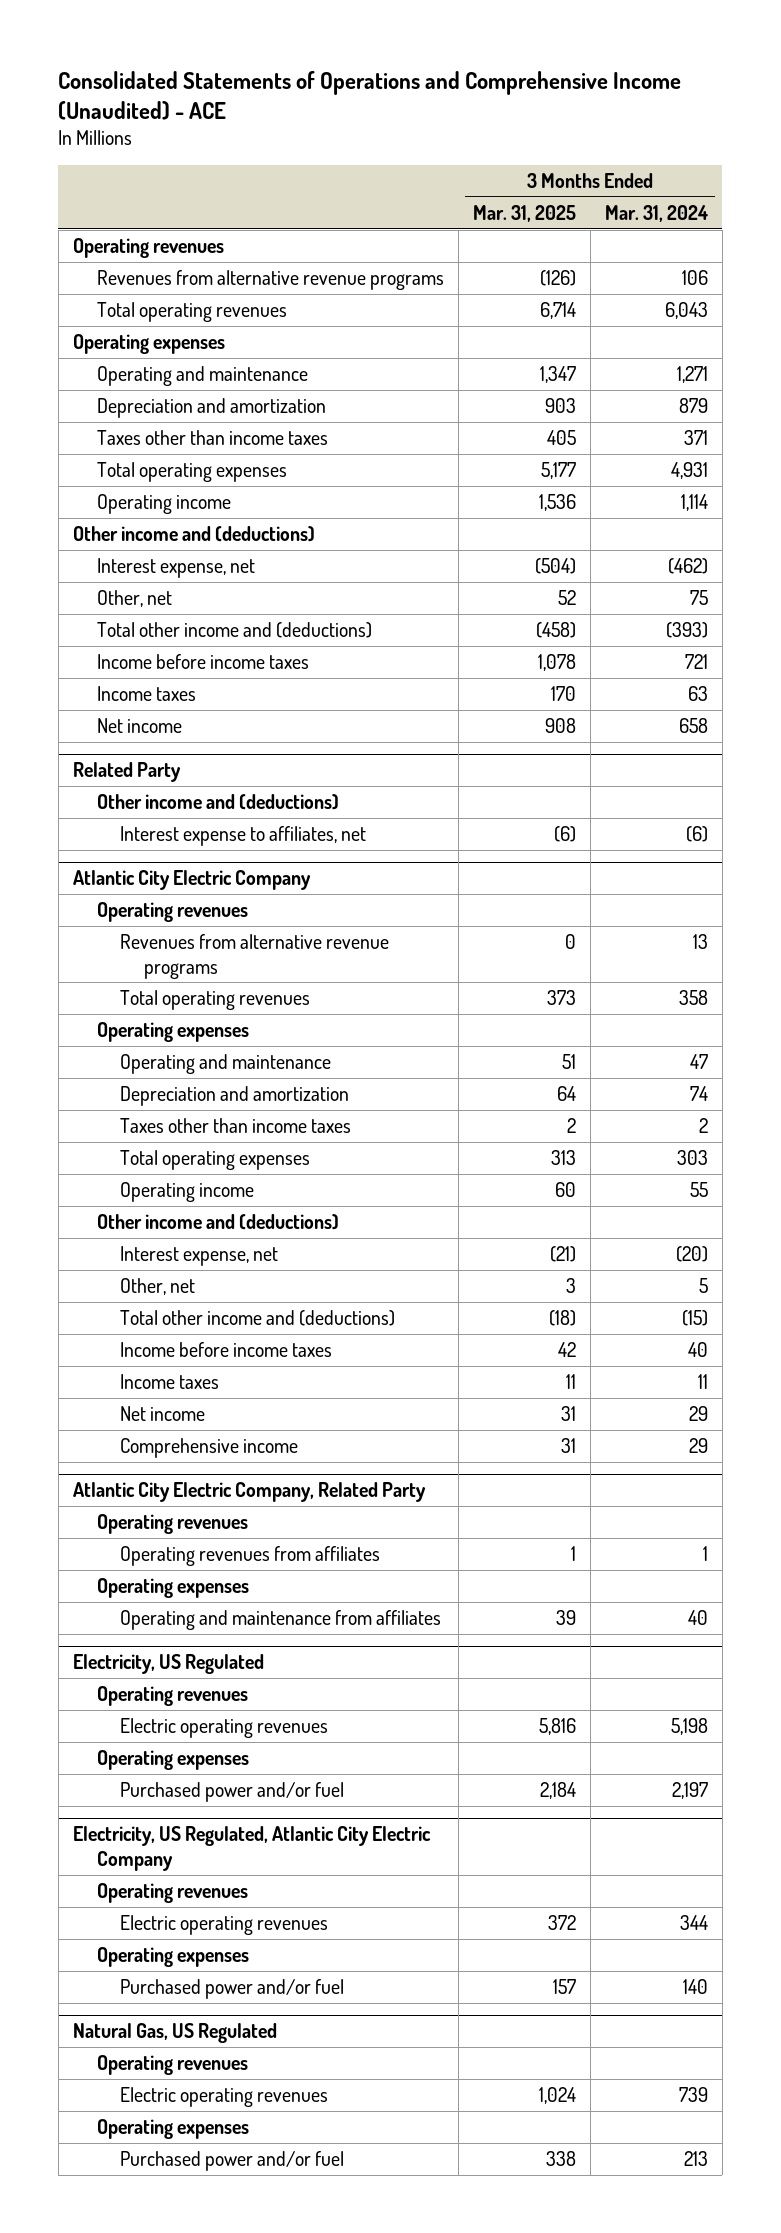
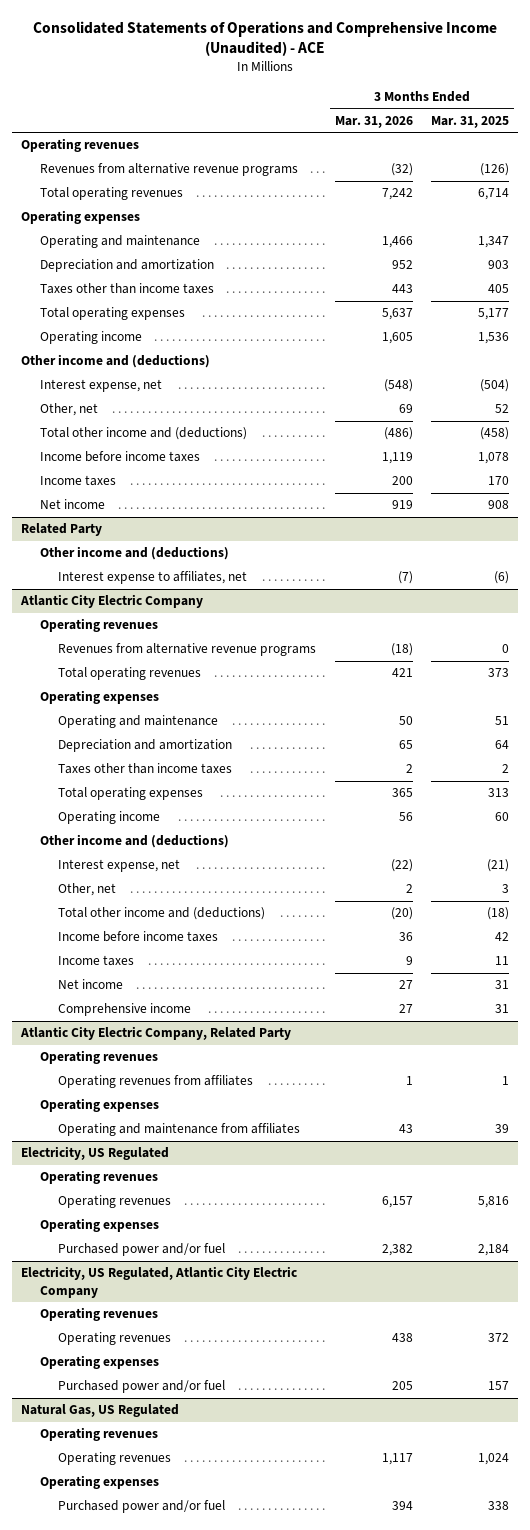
[604,205,708,223] Mar. 31, 2024 -> none
none -> [334,116,413,129] Mar. 31, 2026
[120,1718,329,1739] Electric operating revenues -> [58,1195,172,1209] Operating revenues
[120,1915,329,1936] Electric operating revenues -> [58,1332,172,1346] Operating revenues
[120,2087,329,2108] Electric operating revenues -> [58,1452,172,1466] Operating revenues

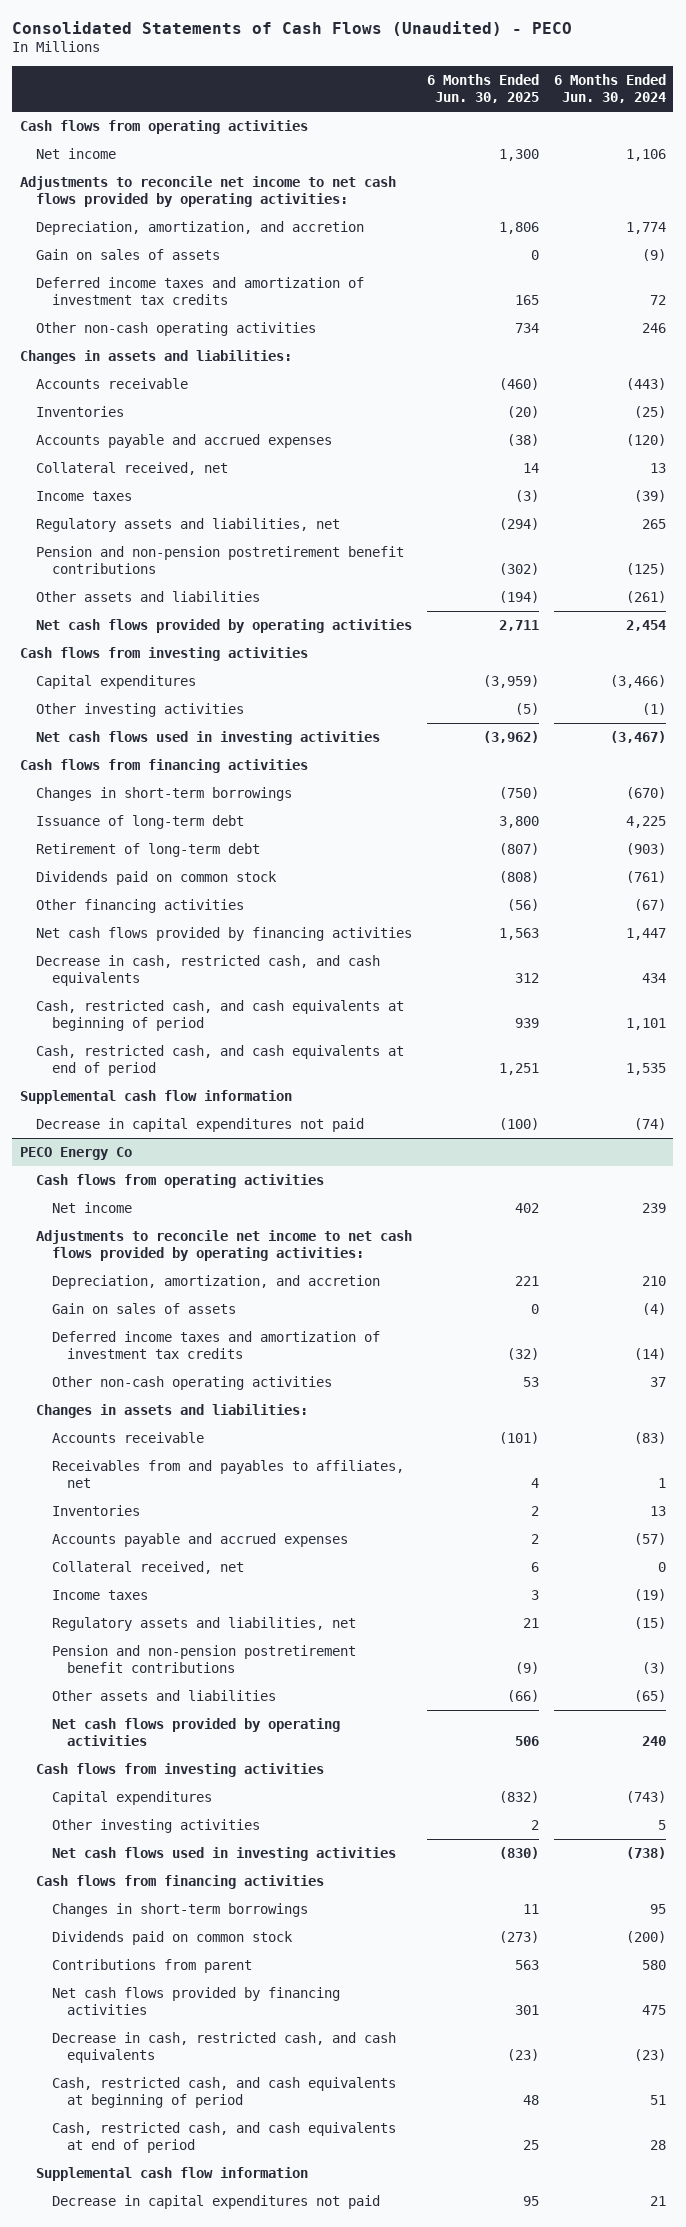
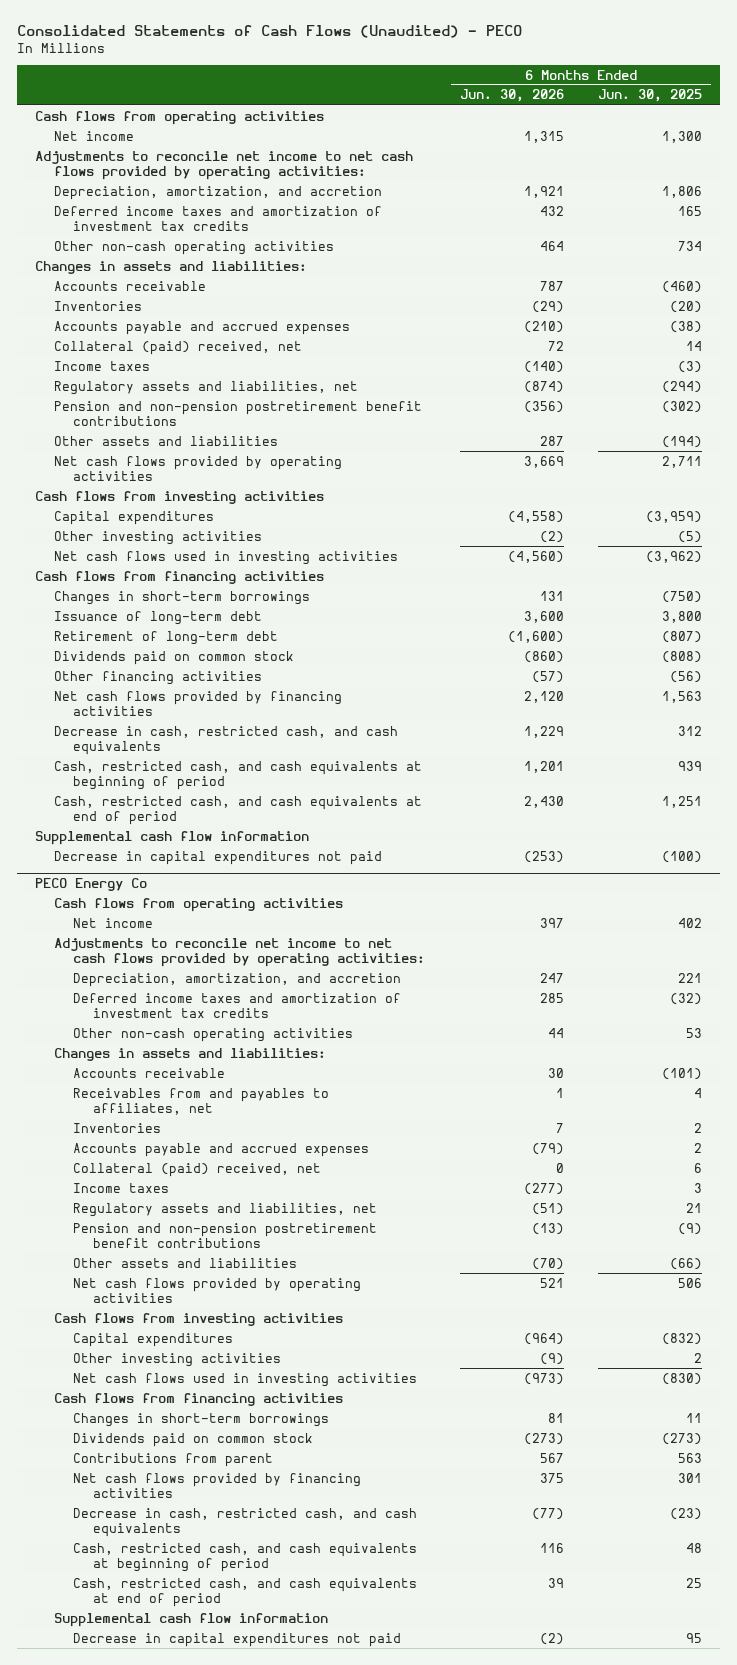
[553,73,666,104] 6 Months Ended Jun. 30, 2024 -> none
none -> [459,89,564,103] Jun. 30, 2026
[35,248,220,260] Gain on sales of assets -> none
[35,461,228,475] Collateral received, net -> [53,340,302,355] Collateral (paid) received, net
[51,1302,236,1314] Gain on sales of assets -> none
[51,1560,244,1574] Collateral received, net -> [73,1162,322,1177] Collateral (paid) received, net

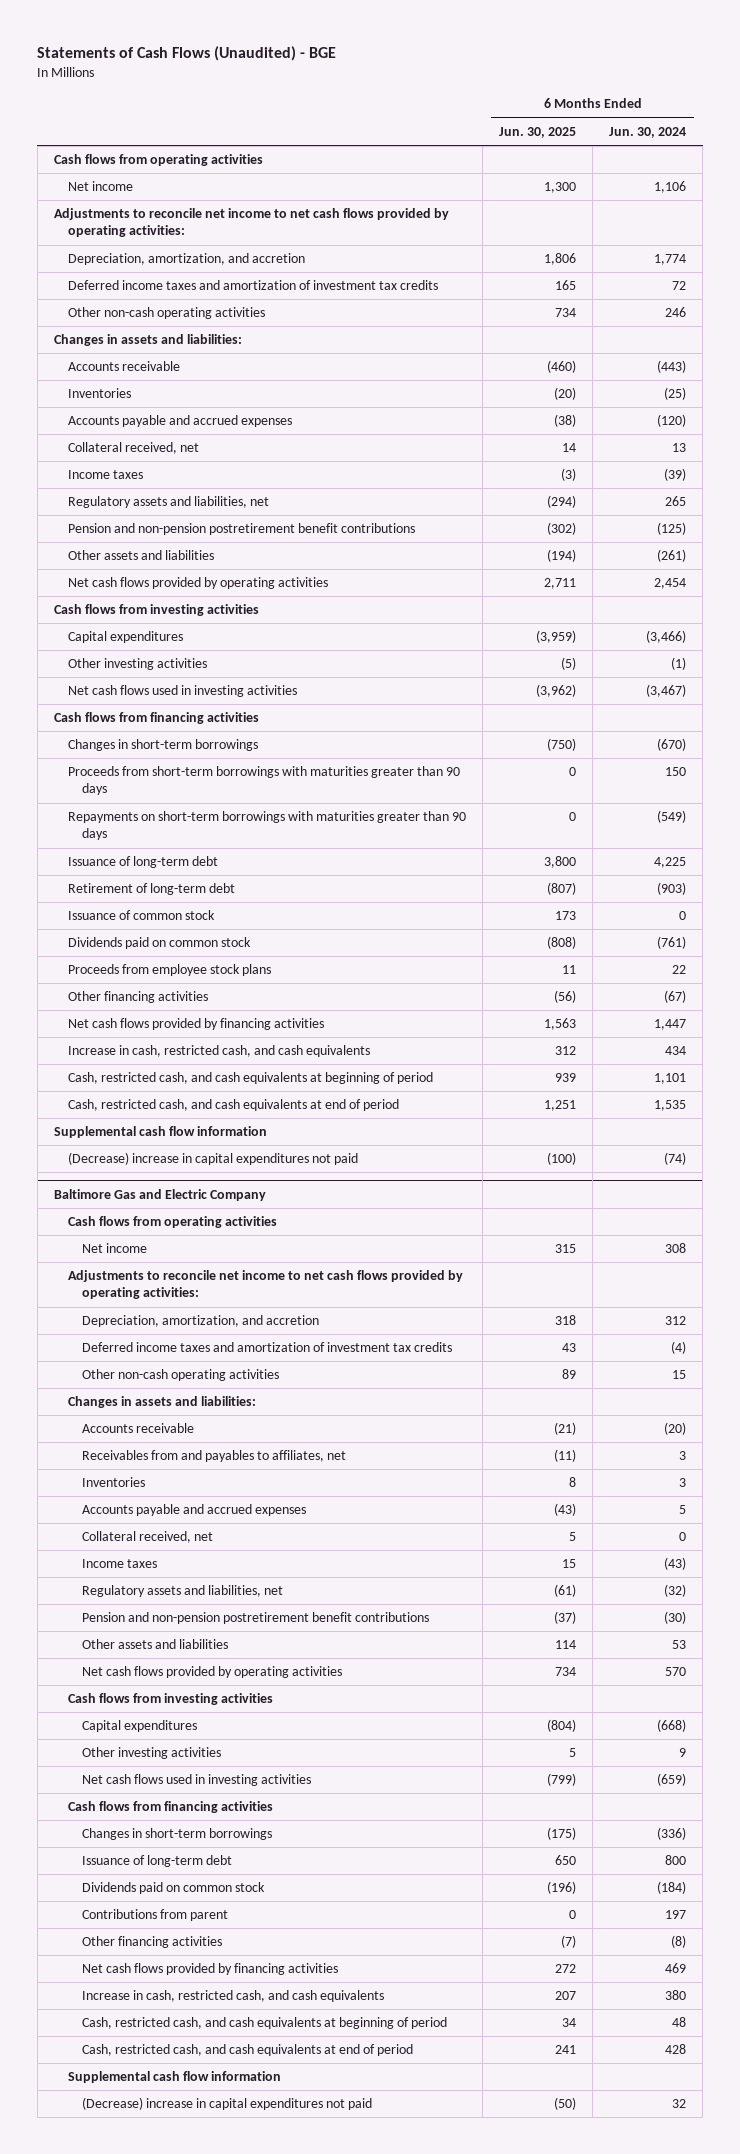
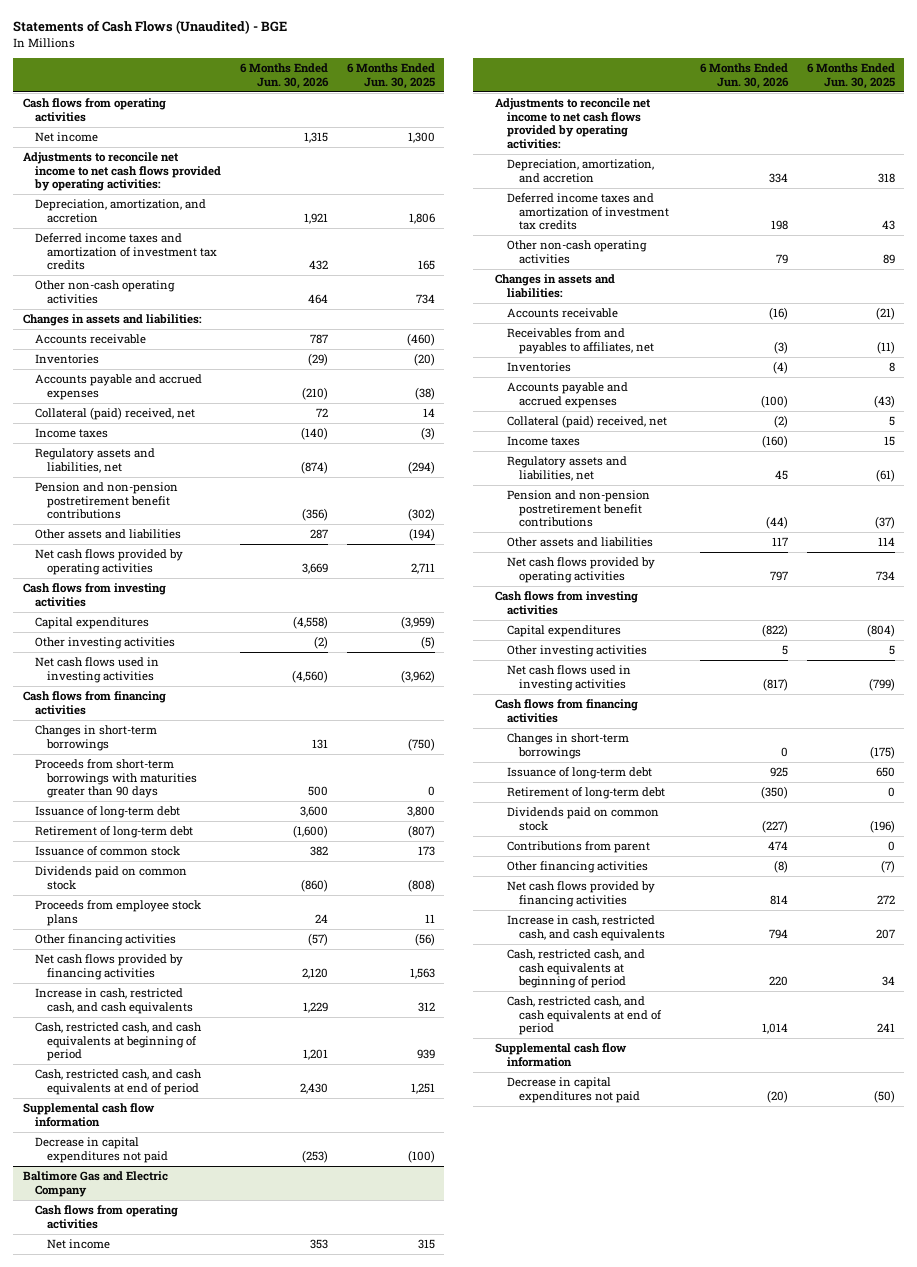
[609,126,687,138] Jun. 30, 2024 -> none
none -> [239,63,329,89] 6 Months Ended Jun. 30, 2026
[68,442,200,455] Collateral received, net -> [34,407,195,421] Collateral (paid) received, net
[68,811,467,841] Repayments on short-term borrowings with maturities greater than 90 days -> none
[68,1152,359,1166] (Decrease) increase in capital expenditures not paid -> [34,1137,169,1163] Decrease in capital expenditures not paid
[82,1531,214,1544] Collateral received, net -> [506,415,667,429] Collateral (paid) received, net
none -> [506,787,665,800] Retirement of long-term debt
[82,2097,373,2111] (Decrease) increase in capital expenditures not paid -> [506,1077,641,1103] Decrease in capital expenditures not paid

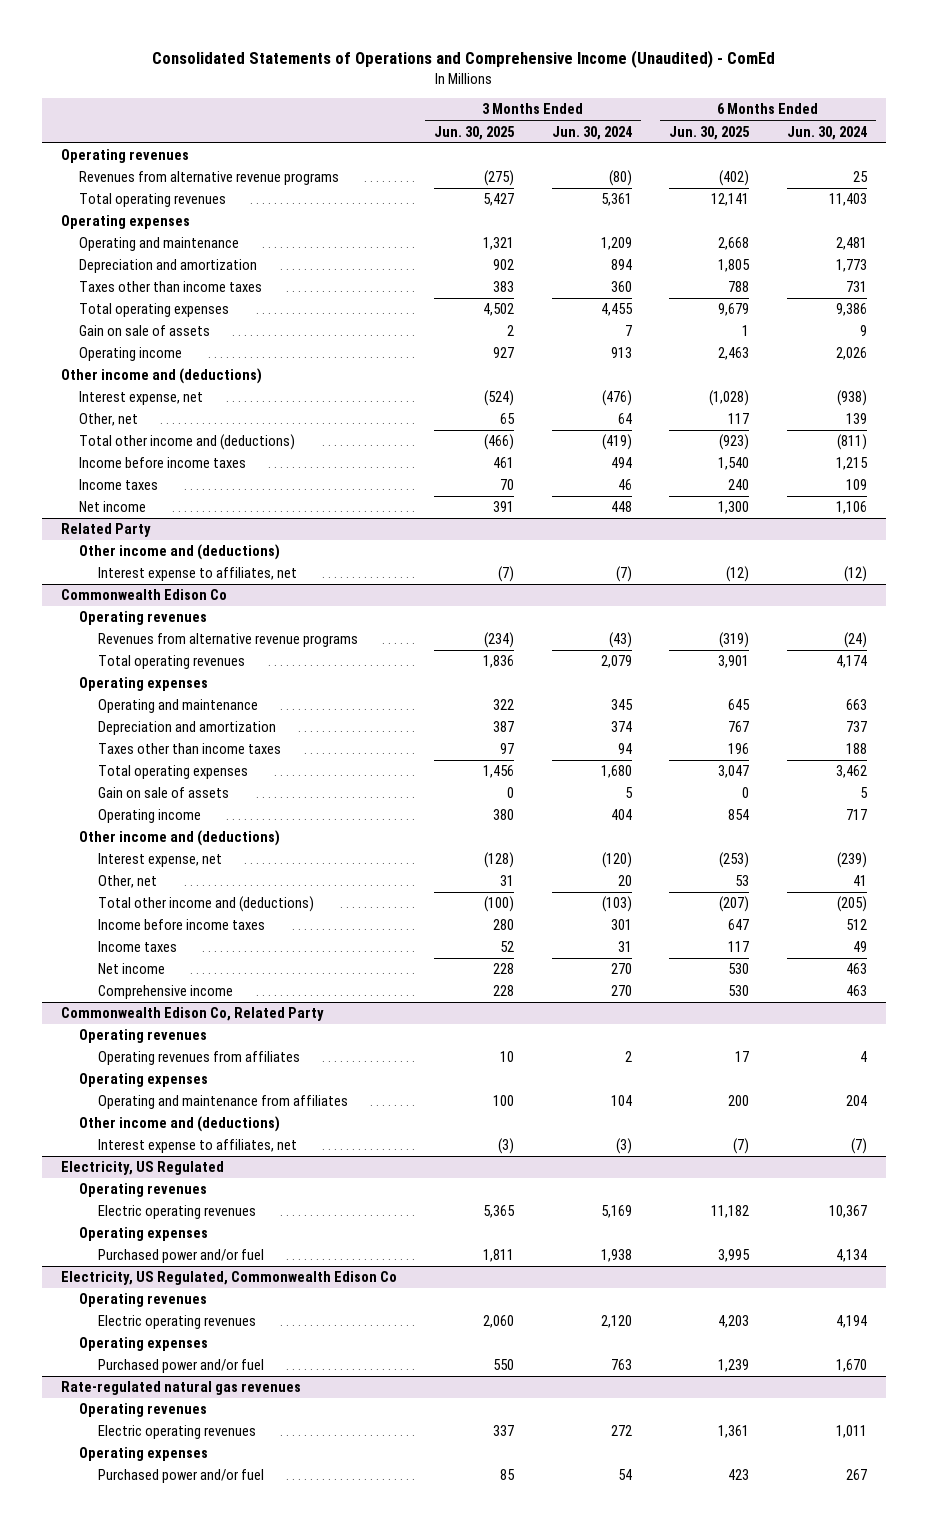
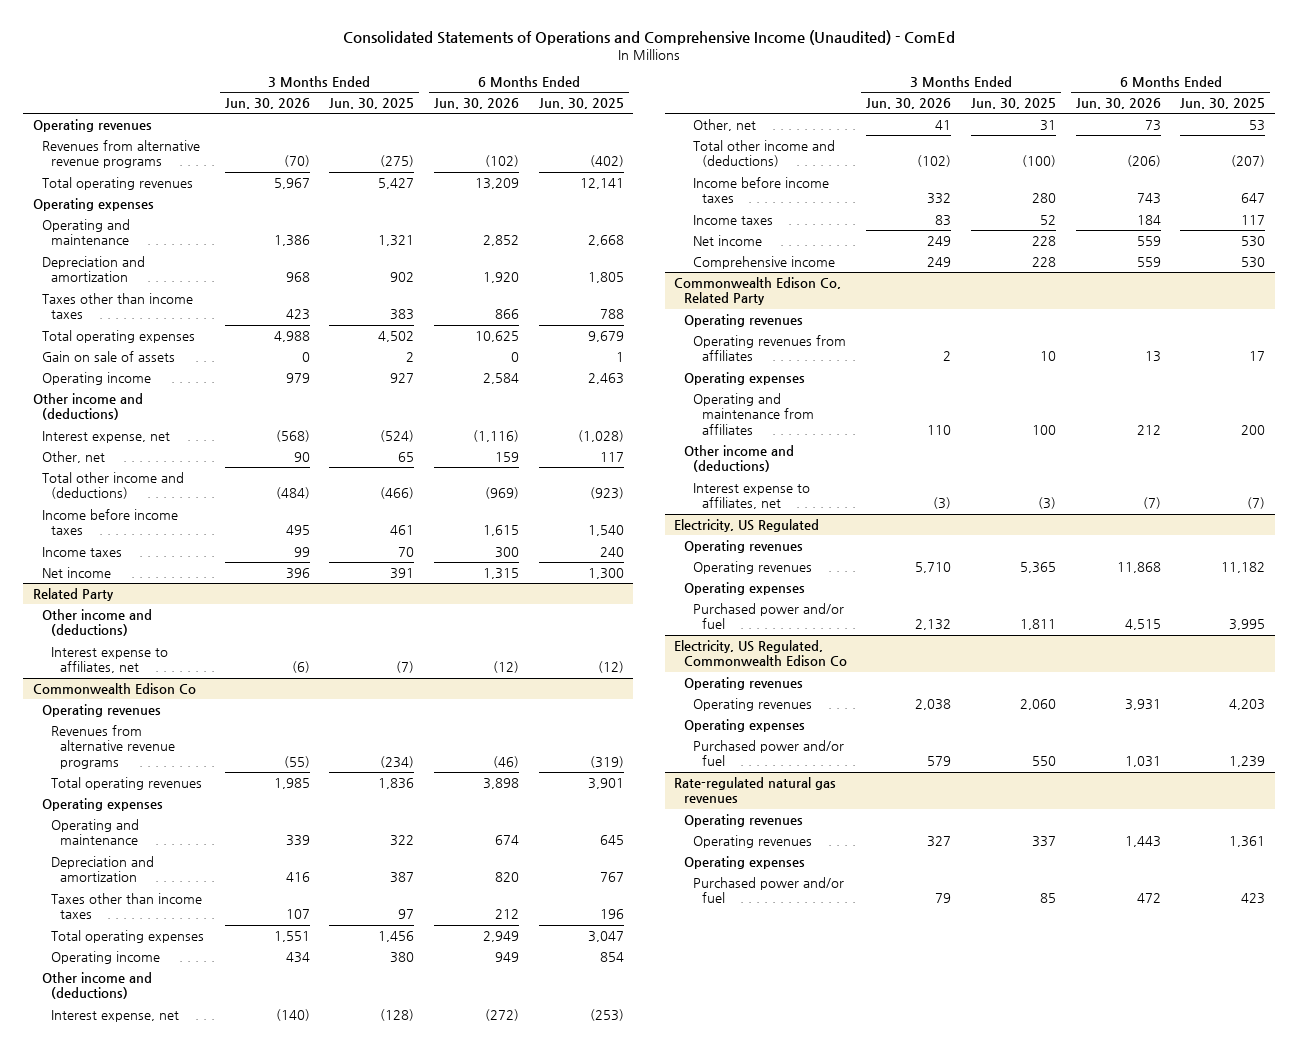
[551,125,632,140] Jun. 30, 2024 -> none
[786,125,867,140] Jun. 30, 2024 -> none
none -> [224,98,310,110] Jun. 30, 2026
none -> [433,98,519,110] Jun. 30, 2026
[97,787,229,799] Gain on sale of assets -> none
[97,1205,256,1220] Electric operating revenues -> [692,560,812,574] Operating revenues
[97,1315,256,1330] Electric operating revenues -> [692,697,812,711] Operating revenues
[97,1425,256,1440] Electric operating revenues -> [692,834,812,848] Operating revenues

